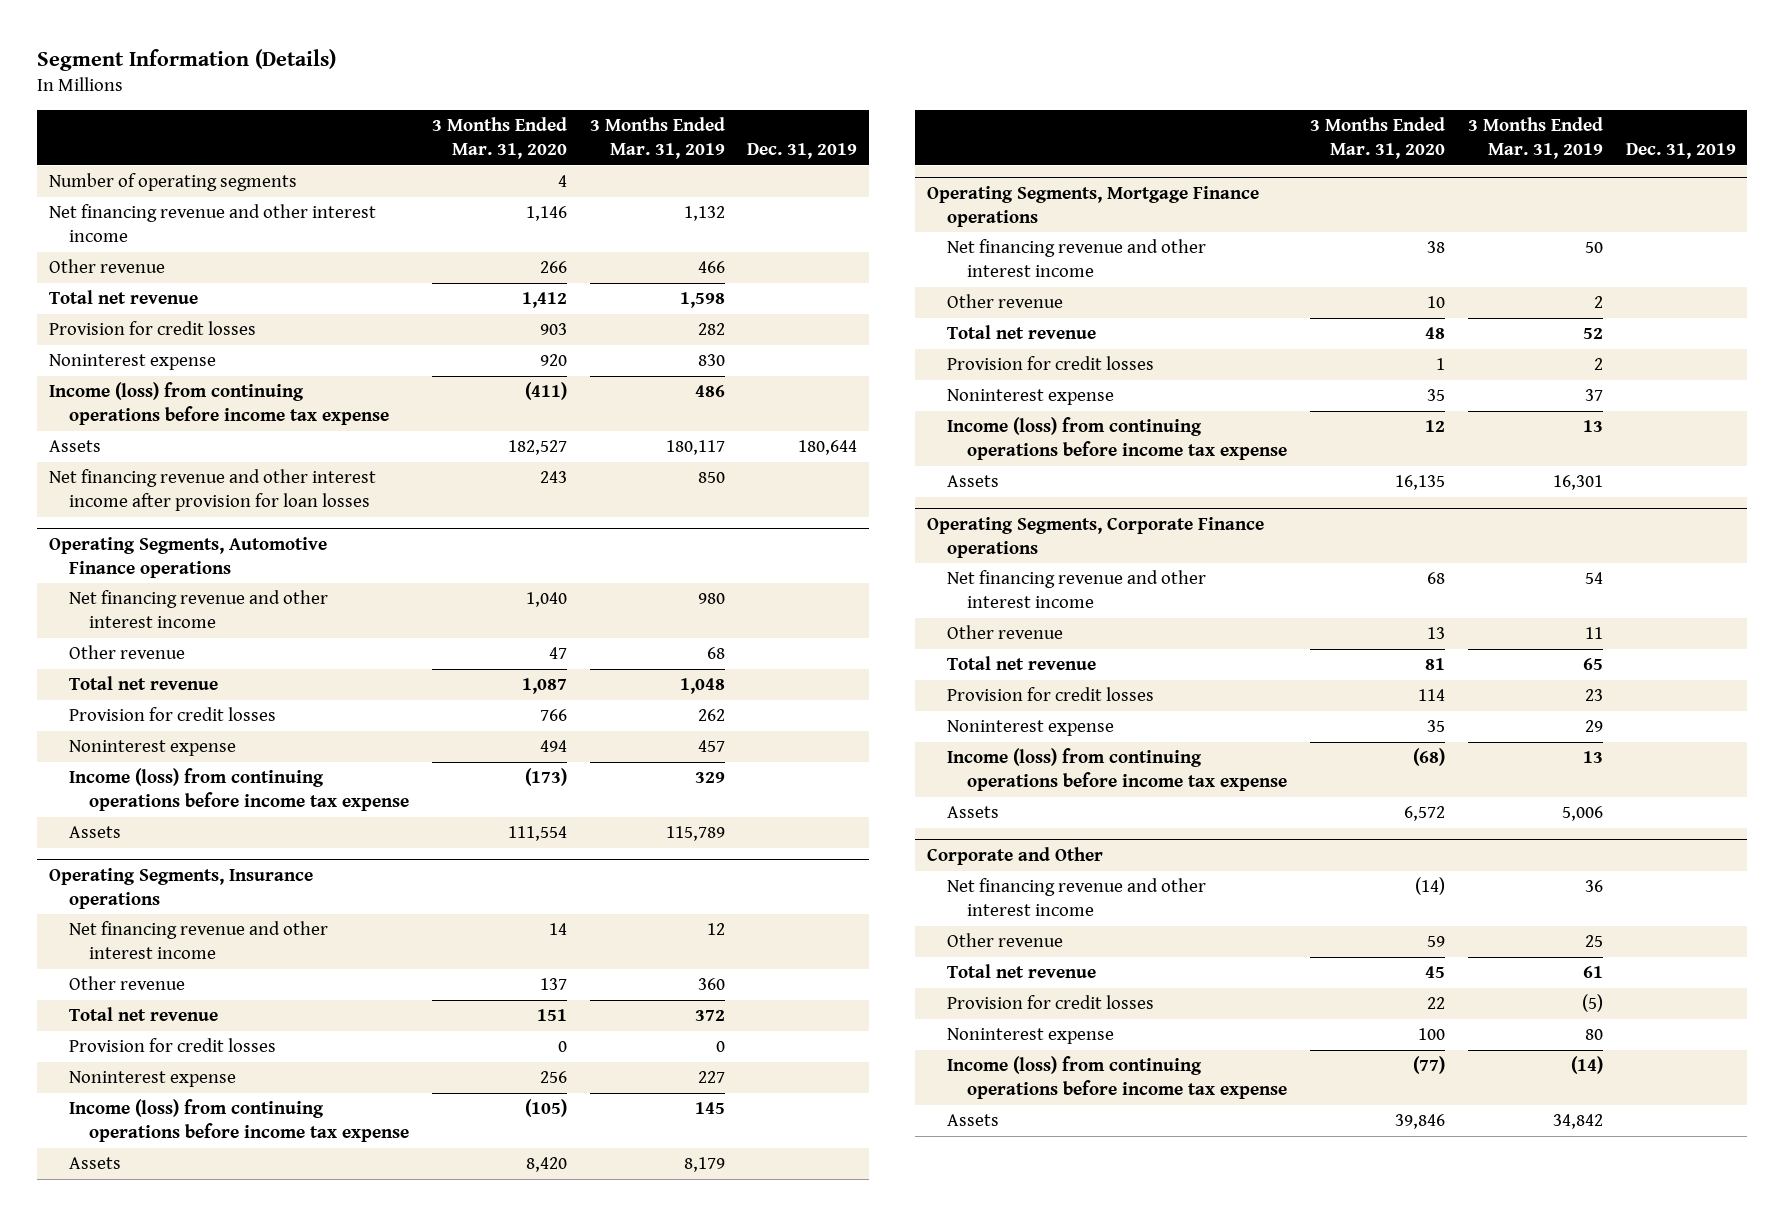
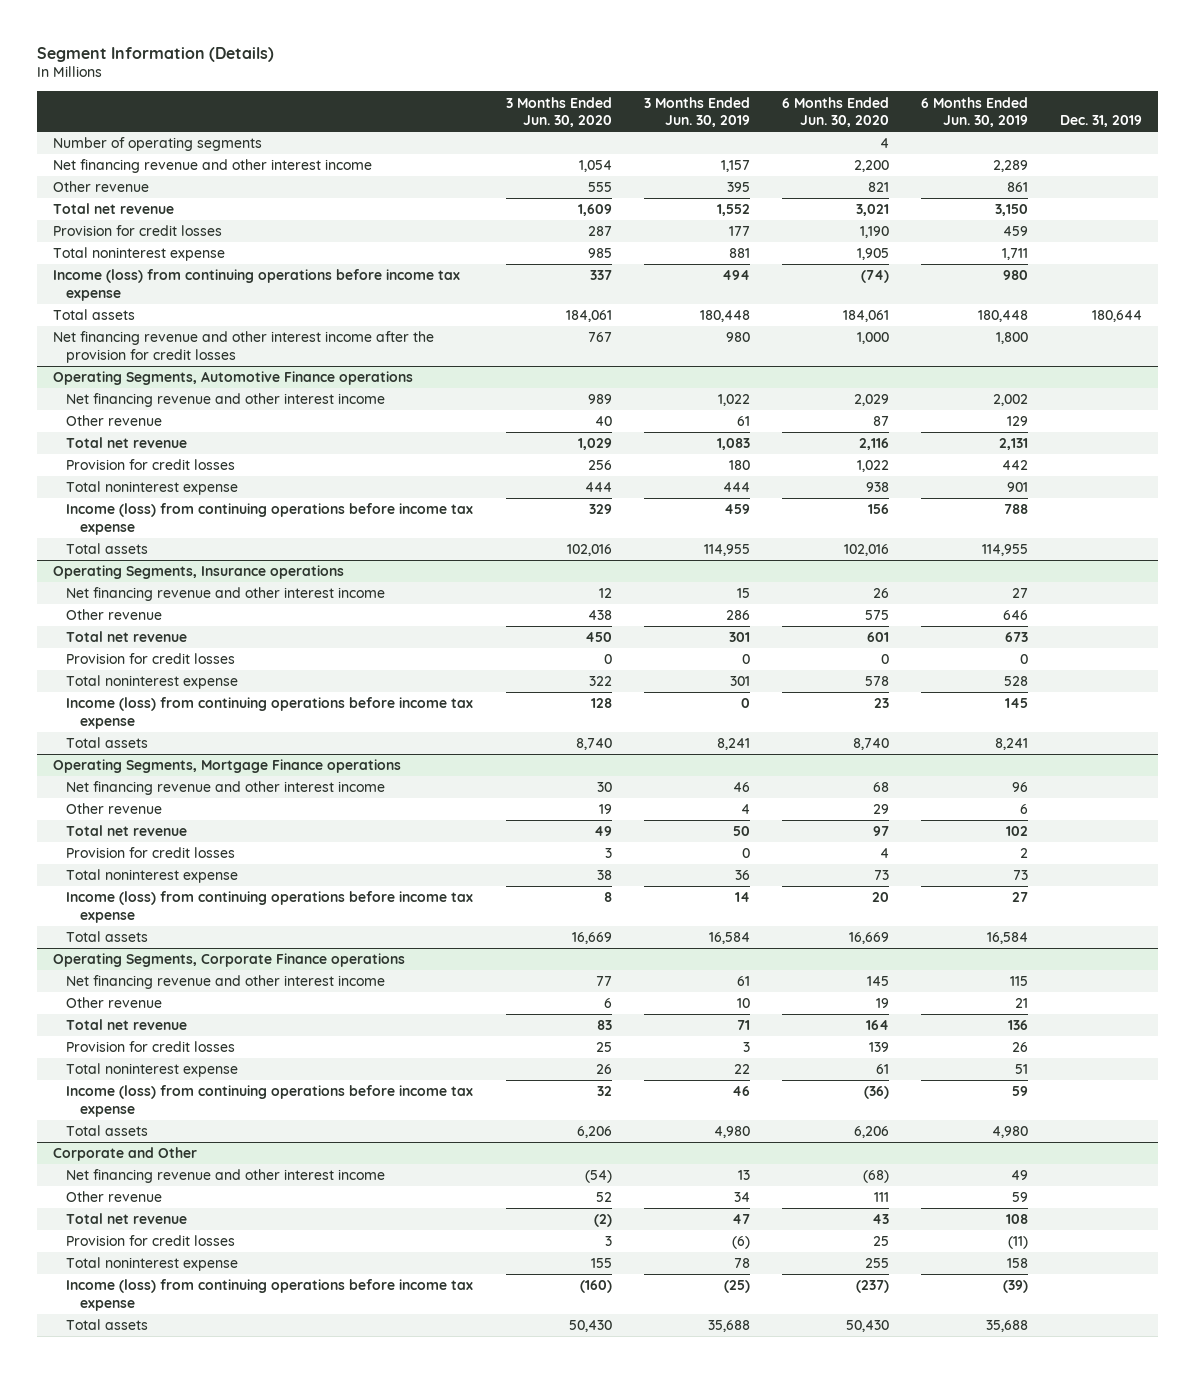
[431,117,567,159] 3 Months Ended Mar. 31, 2020 -> none
[589,117,725,159] 3 Months Ended Mar. 31, 2019 -> none
none -> [505,96,612,128] 3 Months Ended Jun. 30, 2020
none -> [643,96,750,128] 3 Months Ended Jun. 30, 2019
none -> [781,96,889,128] 6 Months Ended Jun. 30, 2020
none -> [920,96,1028,128] 6 Months Ended Jun. 30, 2019
[48,354,216,371] Noninterest expense -> [52,247,225,262] Total noninterest expense
[48,440,101,453] Assets -> [52,309,135,321] Total assets
[48,469,376,511] Net financing revenue and other interest income after provision for loan losses -> [52,331,434,363] Net financing revenue and other interest income after the provision for credit losses
[68,740,236,757] Noninterest expense -> [66,481,239,496] Total noninterest expense
[68,826,121,839] Assets -> [66,543,149,555] Total assets
[68,1071,236,1088] Noninterest expense -> [66,675,239,690] Total noninterest expense
[68,1157,121,1170] Assets -> [66,737,149,749] Total assets
[947,389,1115,406] Noninterest expense -> [66,869,239,884] Total noninterest expense
[947,475,1000,488] Assets -> [66,931,149,943] Total assets
[947,720,1115,737] Noninterest expense -> [66,1063,239,1078] Total noninterest expense
[947,806,1000,819] Assets -> [66,1125,149,1137] Total assets
[947,1028,1115,1045] Noninterest expense -> [66,1257,239,1272] Total noninterest expense
[947,1114,1000,1127] Assets -> [66,1319,149,1331] Total assets

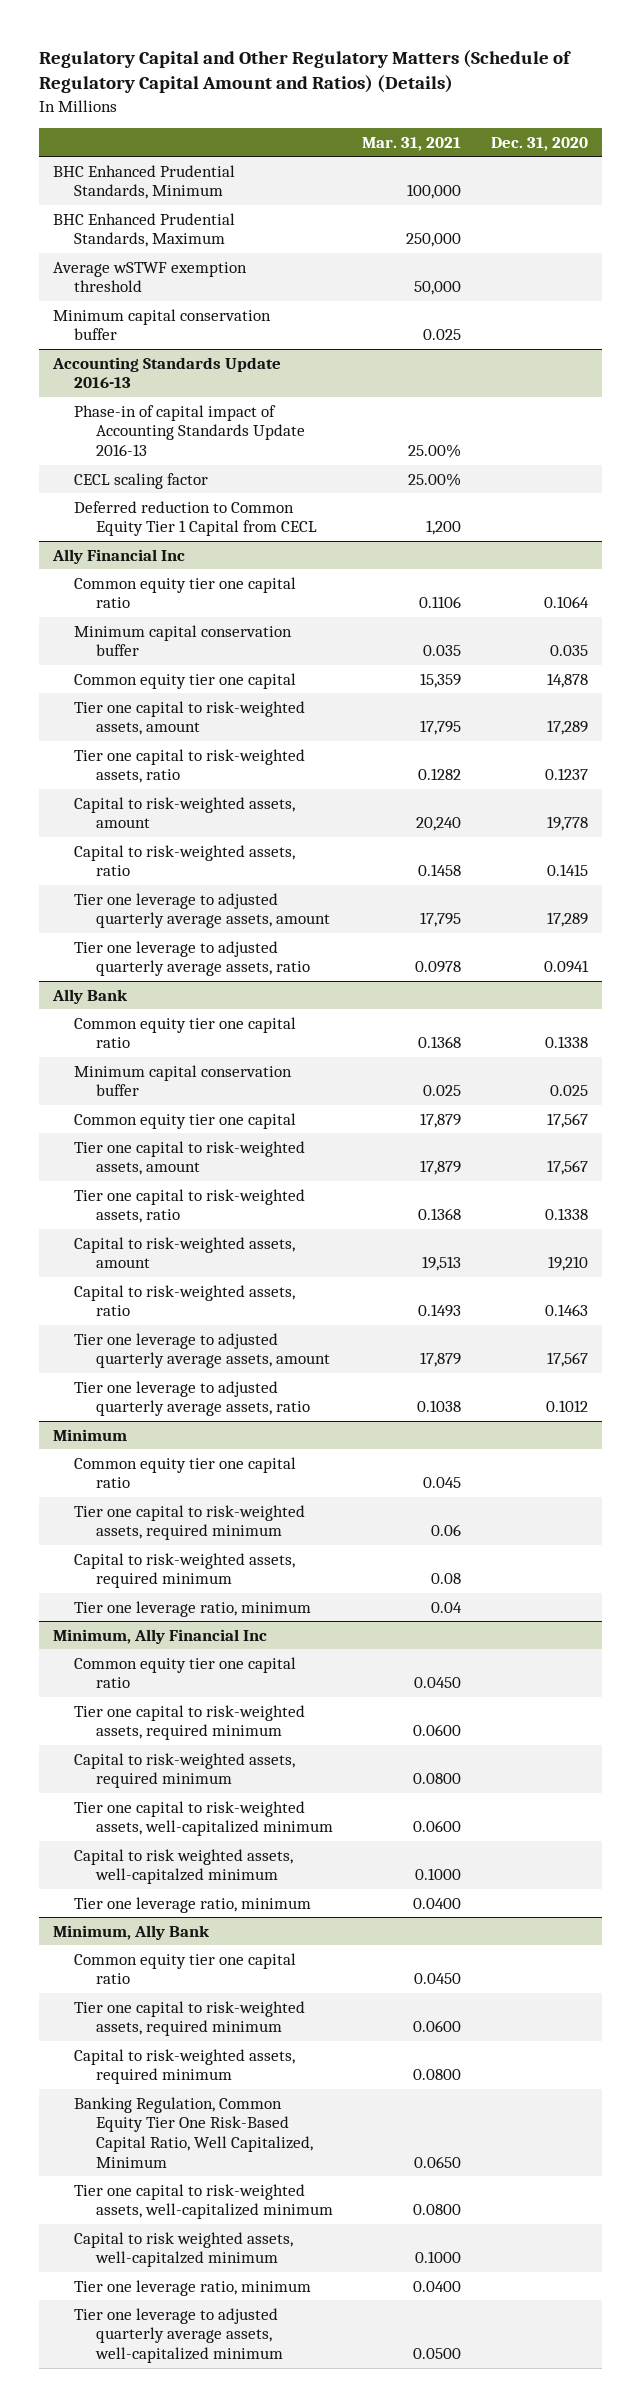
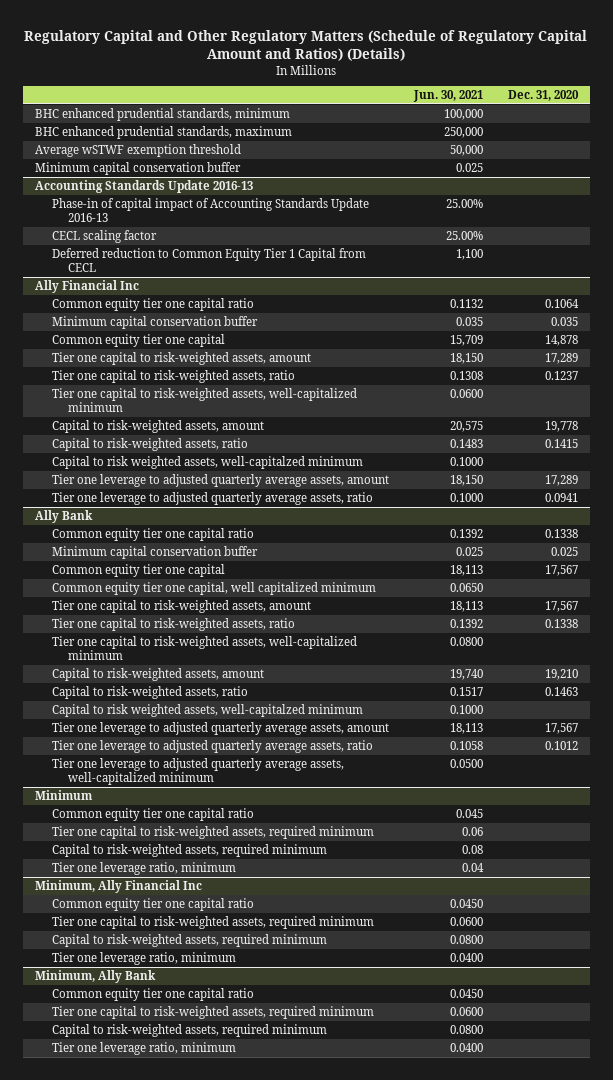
[362,136,462,151] Mar. 31, 2021 -> none
none -> [412,90,483,103] Jun. 30, 2021
[53,164,236,200] BHC Enhanced Prudential Standards, Minimum -> [35,107,291,121] BHC enhanced prudential standards, minimum
[53,212,236,248] BHC Enhanced Prudential Standards, Maximum -> [35,125,293,139] BHC enhanced prudential standards, maximum
none -> [51,387,357,413] Tier one capital to risk-weighted assets, well-capitalized minimum
none -> [51,455,363,469] Capital to risk weighted assets, well-capitalzed minimum
none -> [51,581,376,595] Common equity tier one capital, well capitalized minimum
none -> [51,635,357,661] Tier one capital to risk-weighted assets, well-capitalized minimum
none -> [51,703,363,717] Capital to risk weighted assets, well-capitalzed minimum
none -> [51,757,344,786] Tier one leverage to adjusted quarterly average assets, well-capitalized minimum
[74,1800,333,1837] Tier one capital to risk-weighted assets, well-capitalized minimum -> none
[74,1848,294,1885] Capital to risk weighted assets, well-capitalzed minimum -> none
[74,2096,313,2168] Banking Regulation, Common Equity Tier One Risk-Based Capital Ratio, Well Capitalized, Minimum -> none
[74,2183,333,2220] Tier one capital to risk-weighted assets, well-capitalized minimum -> none
[74,2231,294,2268] Capital to risk weighted assets, well-capitalzed minimum -> none
[74,2307,283,2364] Tier one leverage to adjusted quarterly average assets, well-capitalized minimum -> none

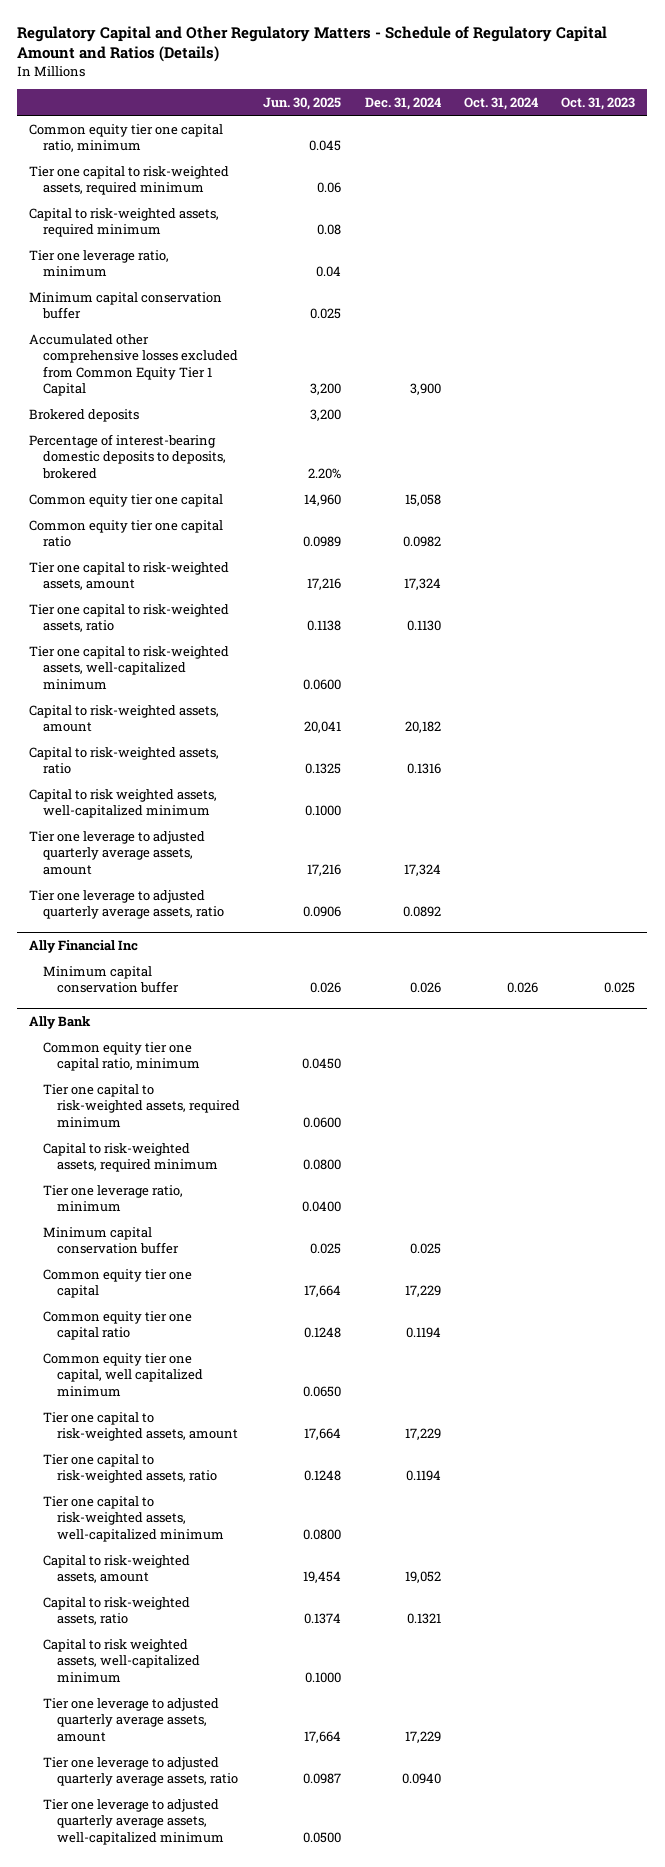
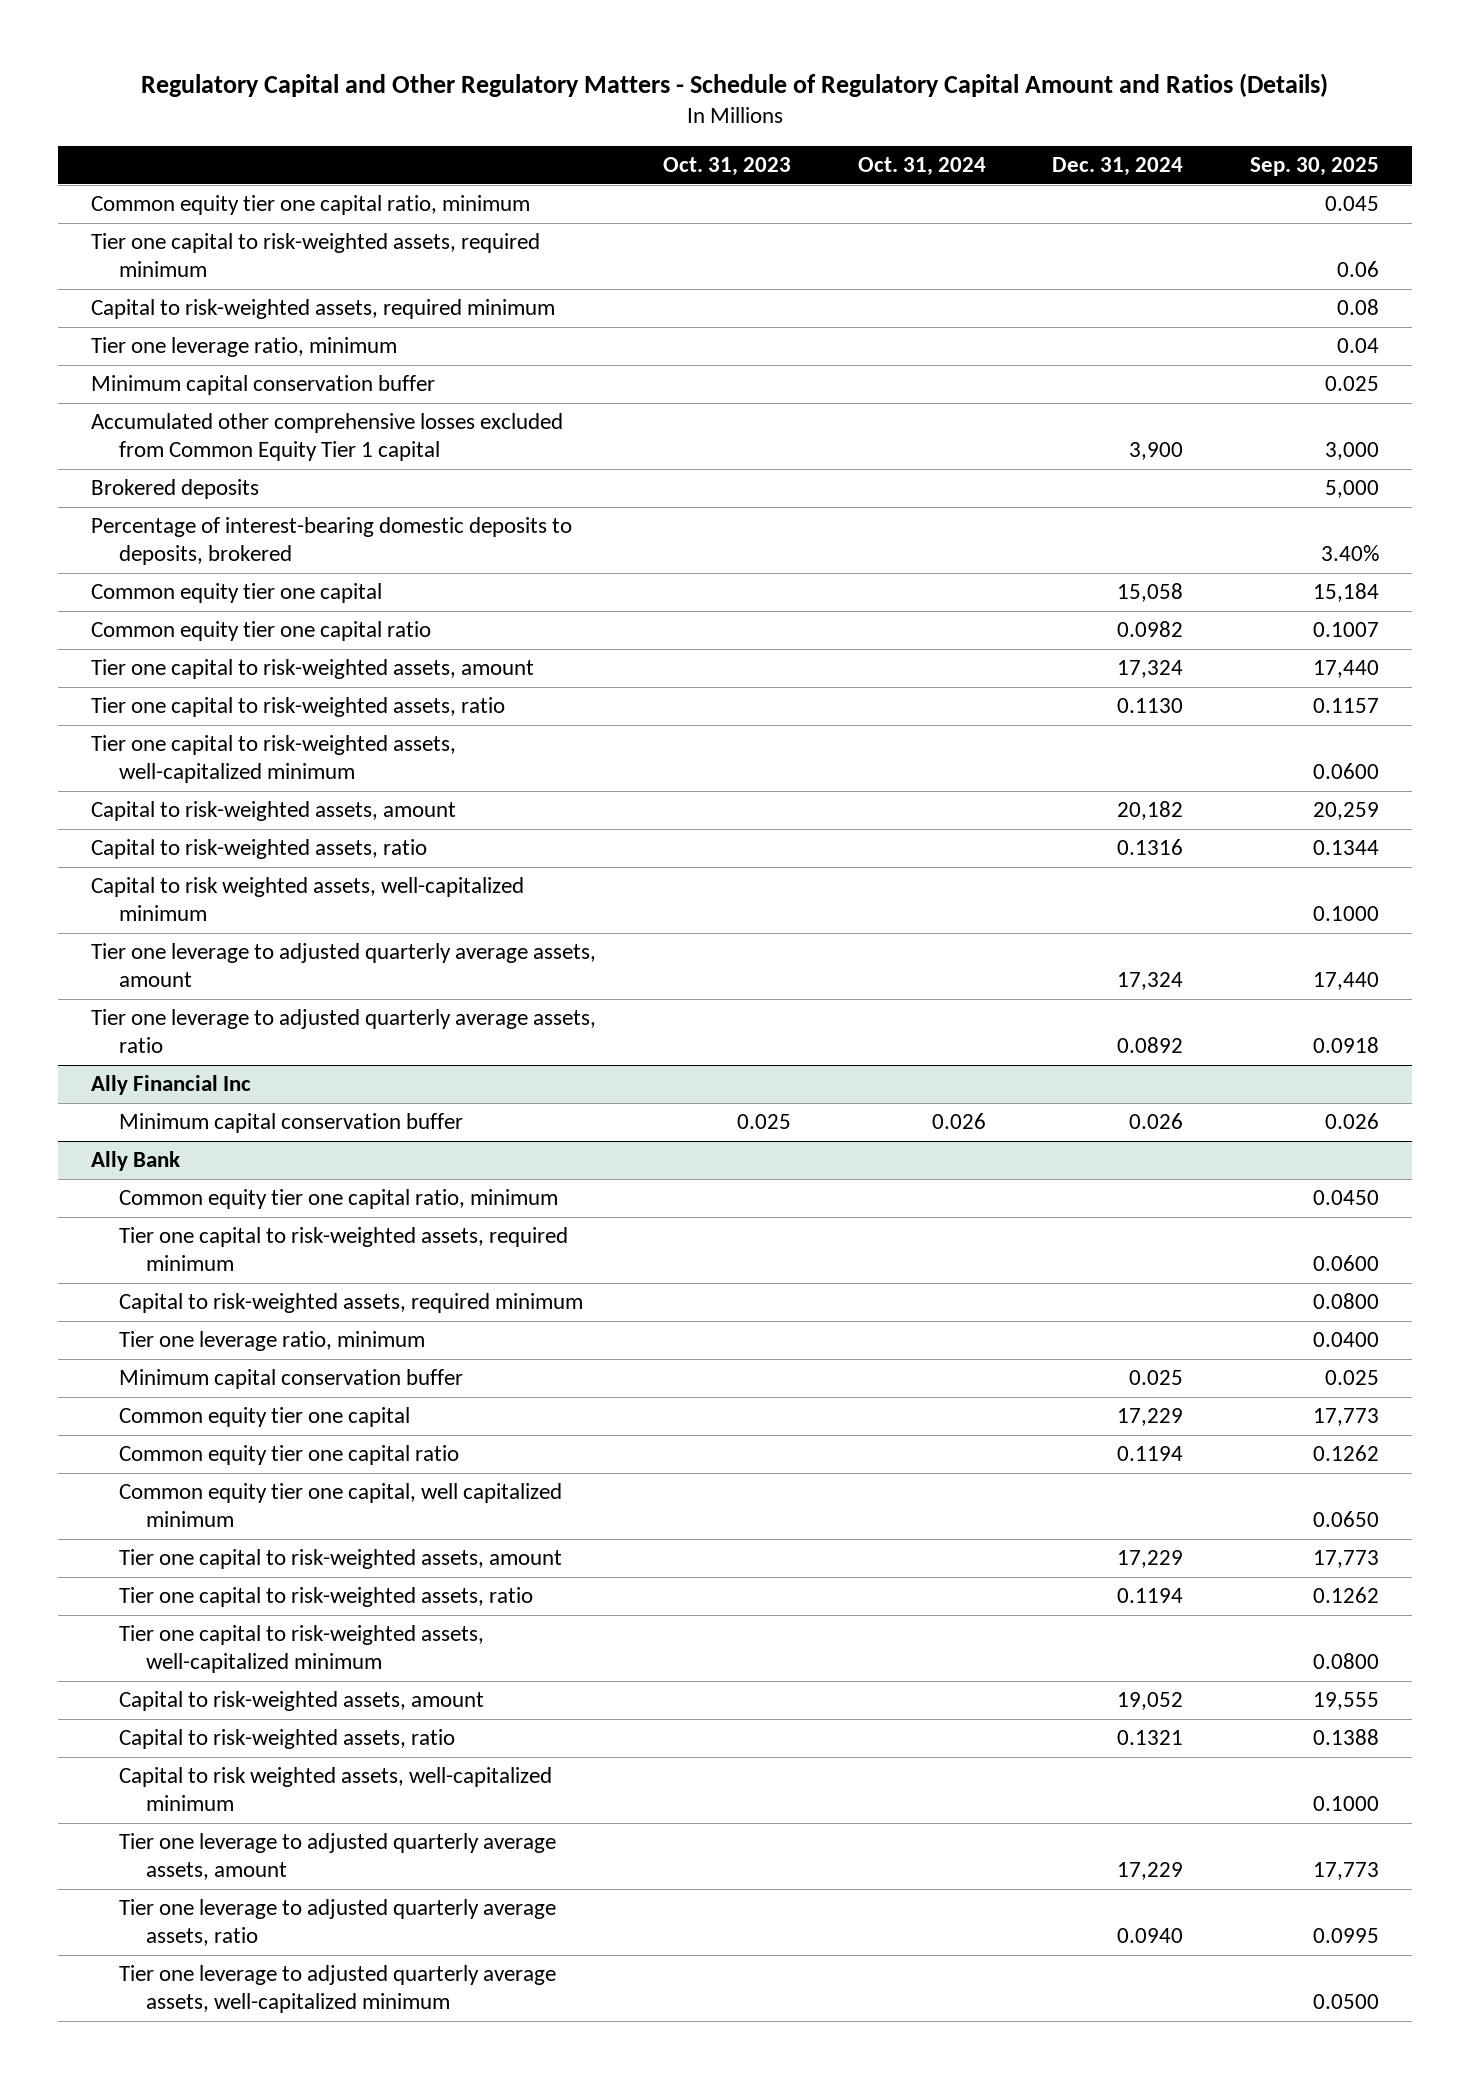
[263,97,342,111] Jun. 30, 2025 -> none
none -> [1249,156,1379,176] Sep. 30, 2025
[29,333,238,396] Accumulated other comprehensive losses excluded from Common Equity Tier 1 Capital -> [91,413,564,462] Accumulated other comprehensive losses excluded from Common Equity Tier 1 capital

